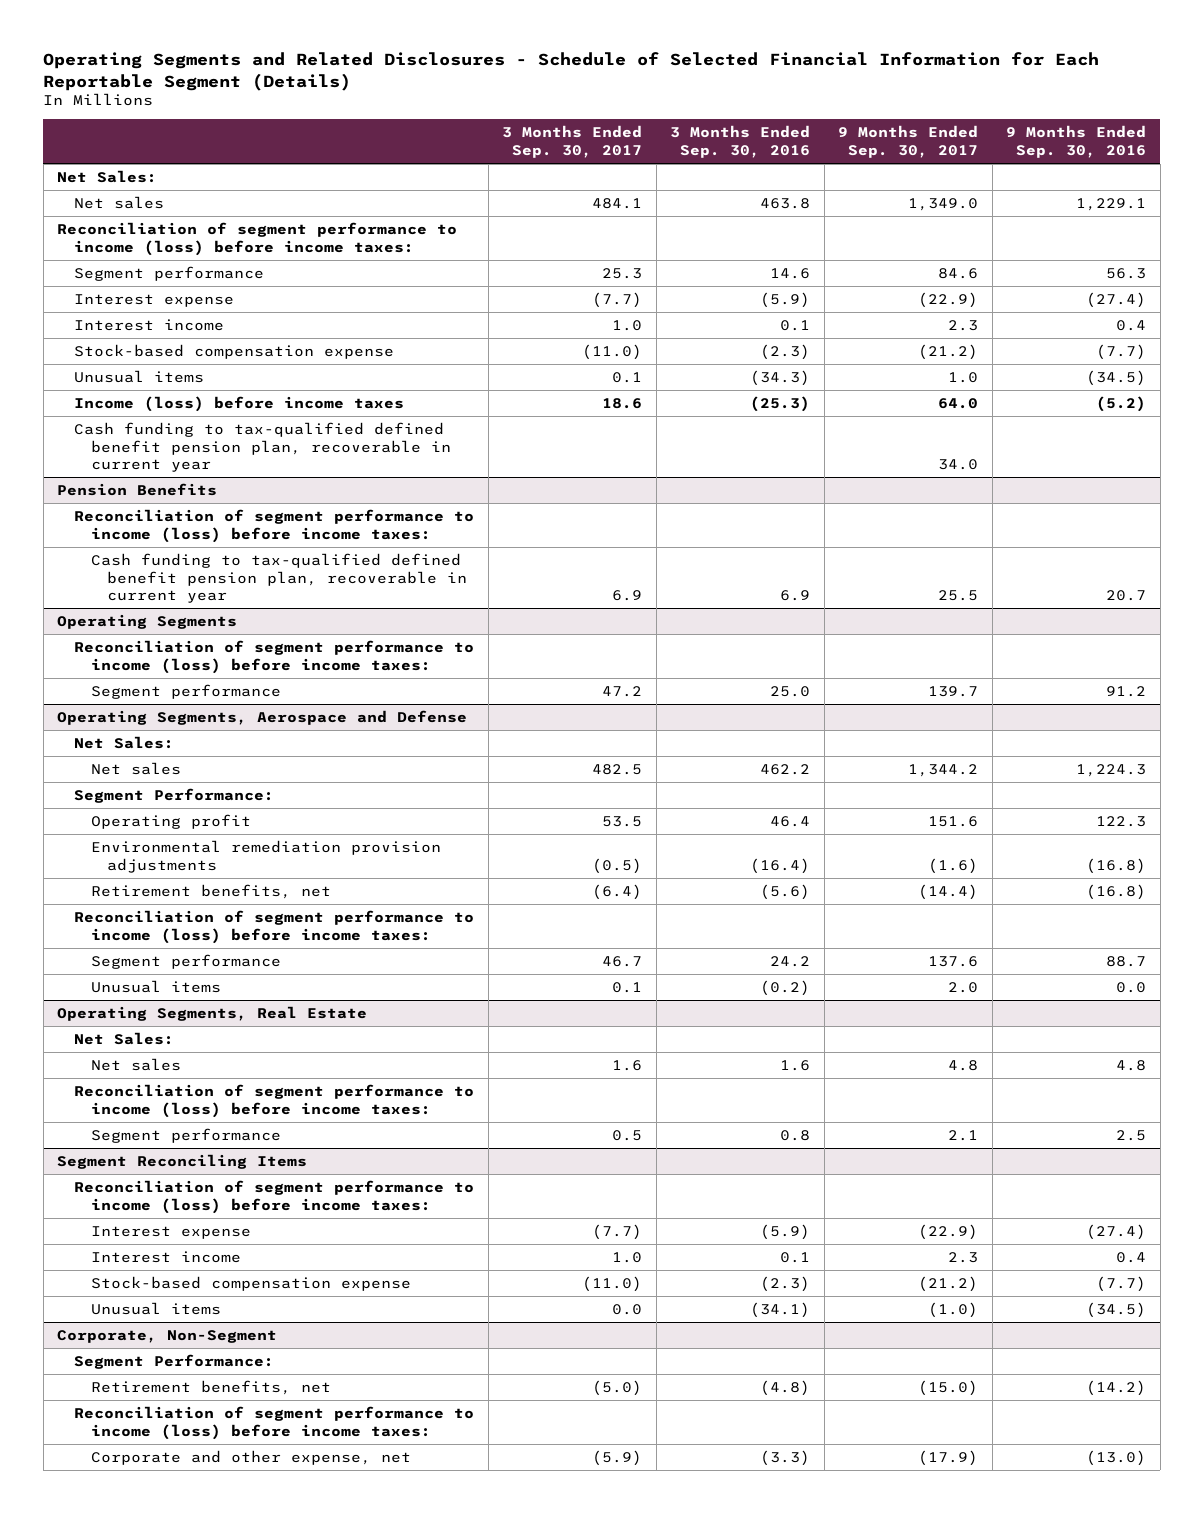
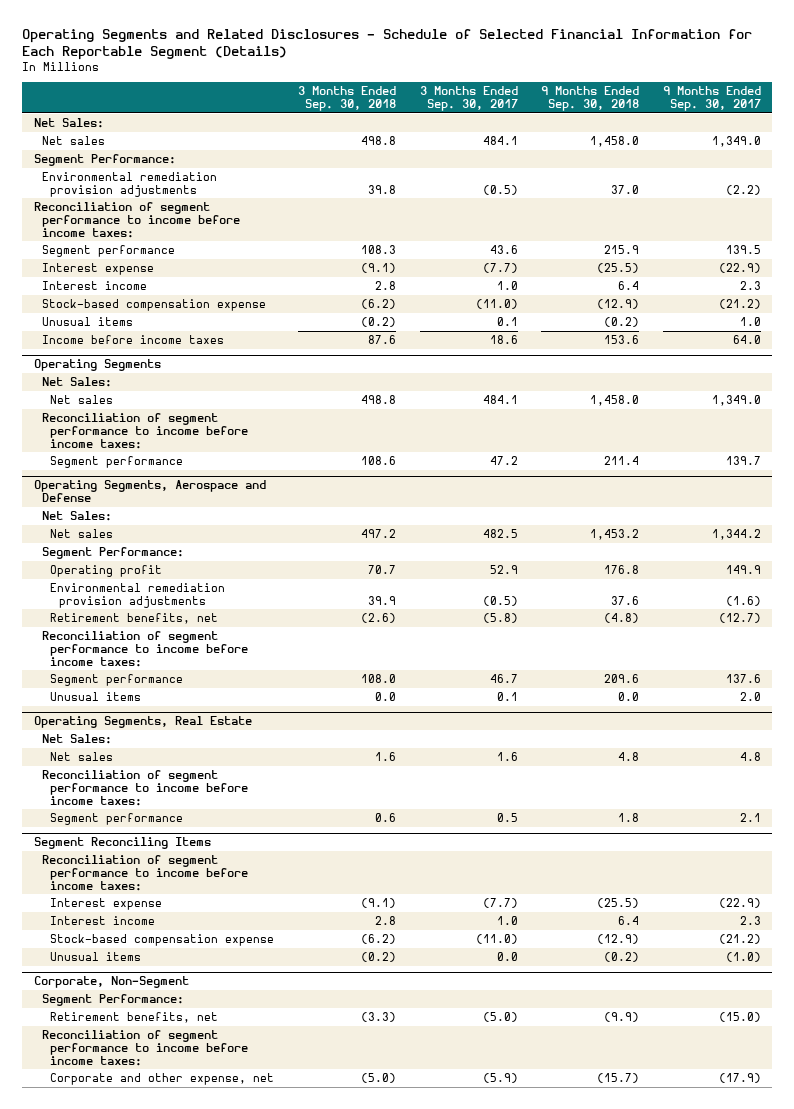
[670,125,811,158] 3 Months Ended Sep. 30, 2016 -> none
[1006,125,1147,158] 9 Months Ended Sep. 30, 2016 -> none
none -> [297,86,396,112] 3 Months Ended Sep. 30, 2018
none -> [541,86,640,112] 9 Months Ended Sep. 30, 2018
none -> [33,153,176,166] Segment Performance:
none -> [42,171,218,197] Environmental remediation provision adjustments
[57,222,458,256] Reconciliation of segment performance to income (loss) before income taxes: -> [33,201,241,238] Reconciliation of segment performance to income before income taxes:
[602,268,643,280] 25.3 -> [489,244,518,254] 43.6
[938,268,979,280] 84.6 -> [725,244,761,254] 139.5
[73,422,451,472] Cash funding to tax-qualified defined benefit pension plan, recoverable in current year -> none
[57,483,218,497] Pension Benefits -> none
[73,509,474,543] Reconciliation of segment performance to income (loss) before income taxes: -> none
[90,553,468,603] Cash funding to tax-qualified defined benefit pension plan, recoverable in current year -> none
[73,396,404,413] Income (loss) before income taxes -> [42,334,225,344] Income before income taxes
none -> [42,376,113,387] Net Sales:
none -> [50,394,114,404] Net sales
[73,640,474,674] Reconciliation of segment performance to income (loss) before income taxes: -> [42,412,249,449] Reconciliation of segment performance to income before income taxes:
[602,816,643,828] 53.5 -> [489,564,518,574] 52.9
[928,816,979,828] 151.6 -> [725,564,761,574] 149.9
[592,884,643,901] (6.4) -> [482,612,518,623] (5.8)
[918,884,979,901] (14.4) -> [718,612,761,623] (12.7)
[73,910,474,944] Reconciliation of segment performance to income (loss) before income taxes: -> [42,630,249,667] Reconciliation of segment performance to income before income taxes:
[73,1084,474,1118] Reconciliation of segment performance to income (loss) before income taxes: -> [42,769,249,806] Reconciliation of segment performance to income before income taxes:
[73,1180,474,1214] Reconciliation of segment performance to income (loss) before income taxes: -> [42,854,249,891] Reconciliation of segment performance to income before income taxes:
[73,1406,474,1440] Reconciliation of segment performance to income (loss) before income taxes: -> [42,1029,249,1066] Reconciliation of segment performance to income before income taxes:

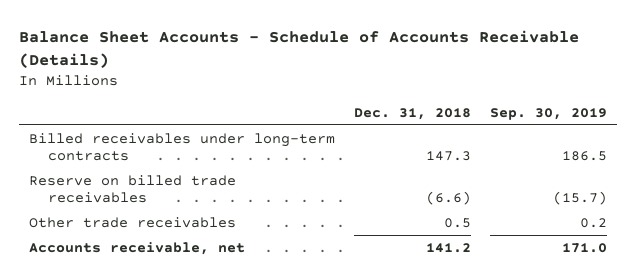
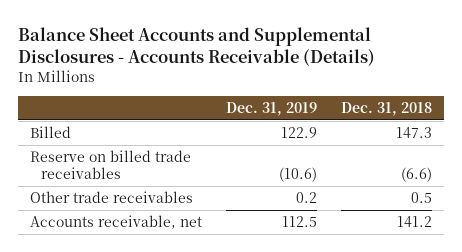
[19,30,580,69] Balance Sheet Accounts - Schedule of Accounts Receivable (Details) -> [18,26,376,66] Balance Sheet Accounts and Supplemental Disclosures - Accounts Receivable (Details)
[490,107,608,120] Sep. 30, 2019 -> none
none -> [226,101,318,116] Dec. 31, 2019
[29,132,336,162] Billed receivables under long-term contracts -> [30,126,72,139] Billed

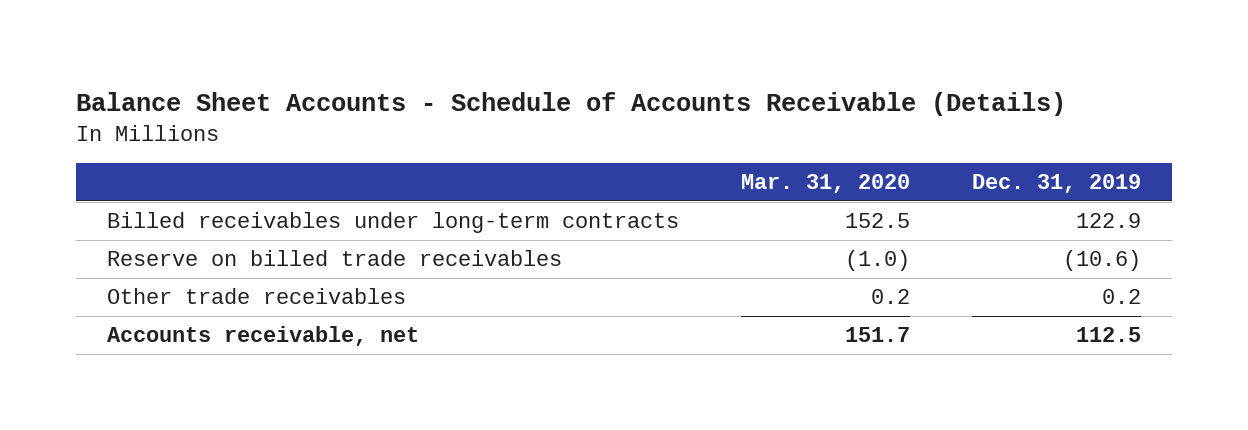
[18,26,376,66] Balance Sheet Accounts and Supplemental Disclosures - Accounts Receivable (Details) -> [76,91,1067,116] Balance Sheet Accounts - Schedule of Accounts Receivable (Details)
[340,101,432,116] Dec. 31, 2018 -> none
none -> [741,174,911,194] Mar. 31, 2020
[30,126,72,139] Billed -> [107,212,680,234] Billed receivables under long-term contracts

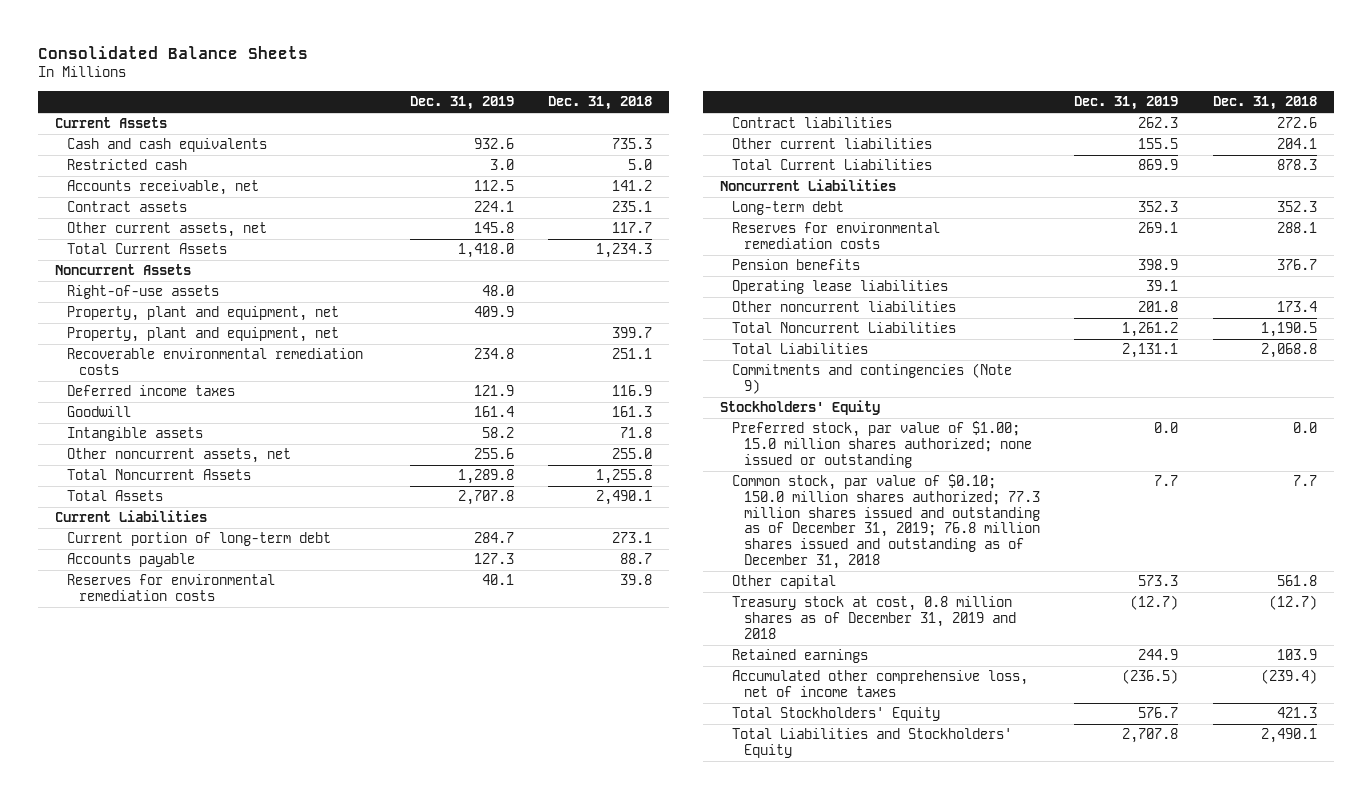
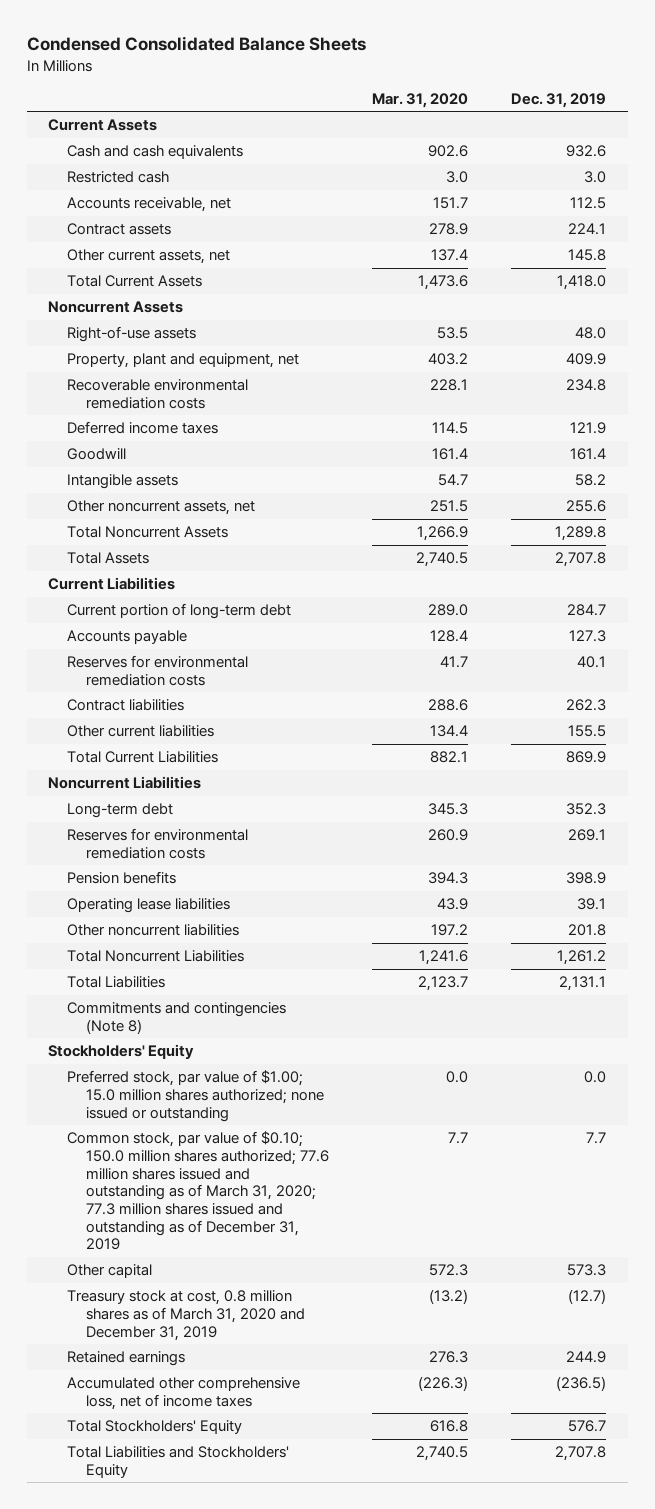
[38,46,309,60] Consolidated Balance Sheets -> [26,36,366,52] Condensed Consolidated Balance Sheets
[548,96,653,111] Dec. 31, 2018 -> none
none -> [371,92,468,108] Mar. 31, 2020
[67,327,340,343] Property, plant and equipment, net -> none
[732,363,1013,395] Commitments and contingencies (Note 9) -> [66,1002,286,1034] Commitments and contingencies (Note 8)
[732,474,1040,569] Common stock, par value of $0.10; 150.0 million shares authorized; 77.3 million shares issued and outstanding as of December 31, 2019; 76.8 million shares issued and outstanding as of December 31, 2018 -> [66,1131,329,1251] Common stock, par value of $0.10; 150.0 million shares authorized; 77.6 million shares issued and outstanding as of March 31, 2020; 77.3 million shares issued and outstanding as of December 31, 2019
[732,596,1016,639] Treasury stock at cost, 0.8 million shares as of December 31, 2019 and 2018 -> [66,1290,305,1341] Treasury stock at cost, 0.8 million shares as of March 31, 2020 and December 31, 2019

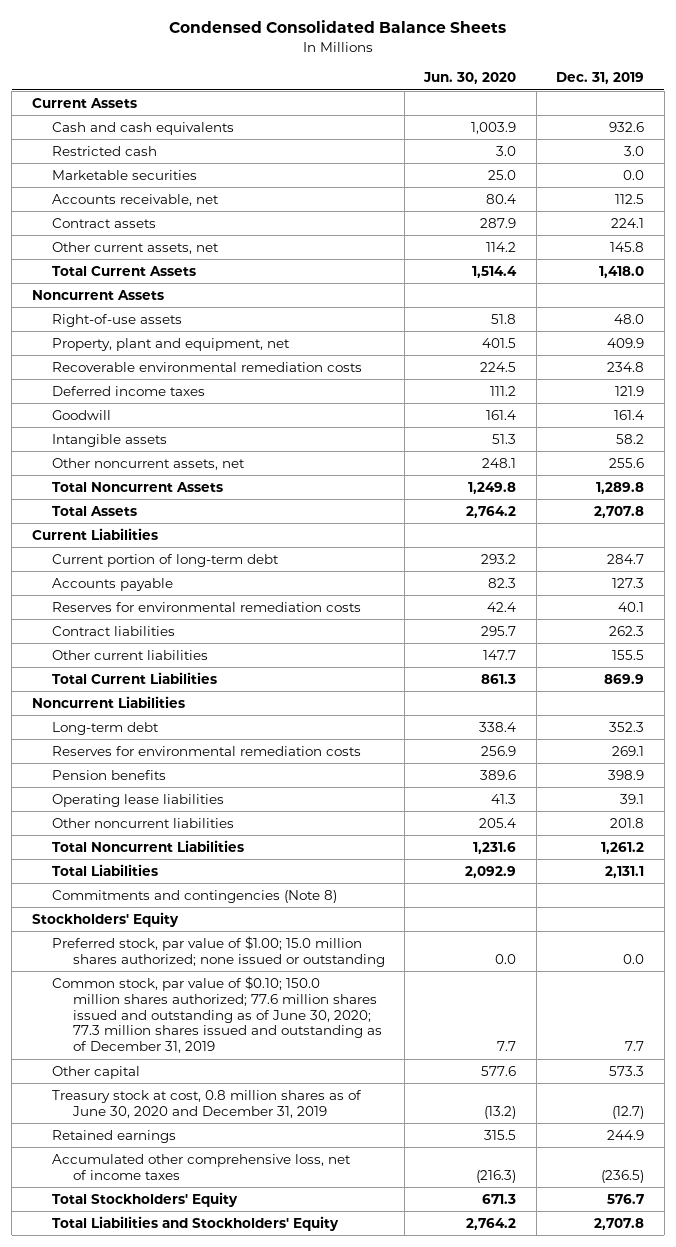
[371,92,468,108] Mar. 31, 2020 -> none
none -> [423,72,517,85] Jun. 30, 2020
none -> [52,170,198,181] Marketable securities
[66,1131,329,1251] Common stock, par value of $0.10; 150.0 million shares authorized; 77.6 million shares issued and outstanding as of March 31, 2020; 77.3 million shares issued and outstanding as of December 31, 2019 -> [52,976,382,1054] Common stock, par value of $0.10; 150.0 million shares authorized; 77.6 million shares issued and outstanding as of June 30, 2020; 77.3 million shares issued and outstanding as of December 31, 2019
[66,1290,305,1341] Treasury stock at cost, 0.8 million shares as of March 31, 2020 and December 31, 2019 -> [52,1090,363,1118] Treasury stock at cost, 0.8 million shares as of June 30, 2020 and December 31, 2019

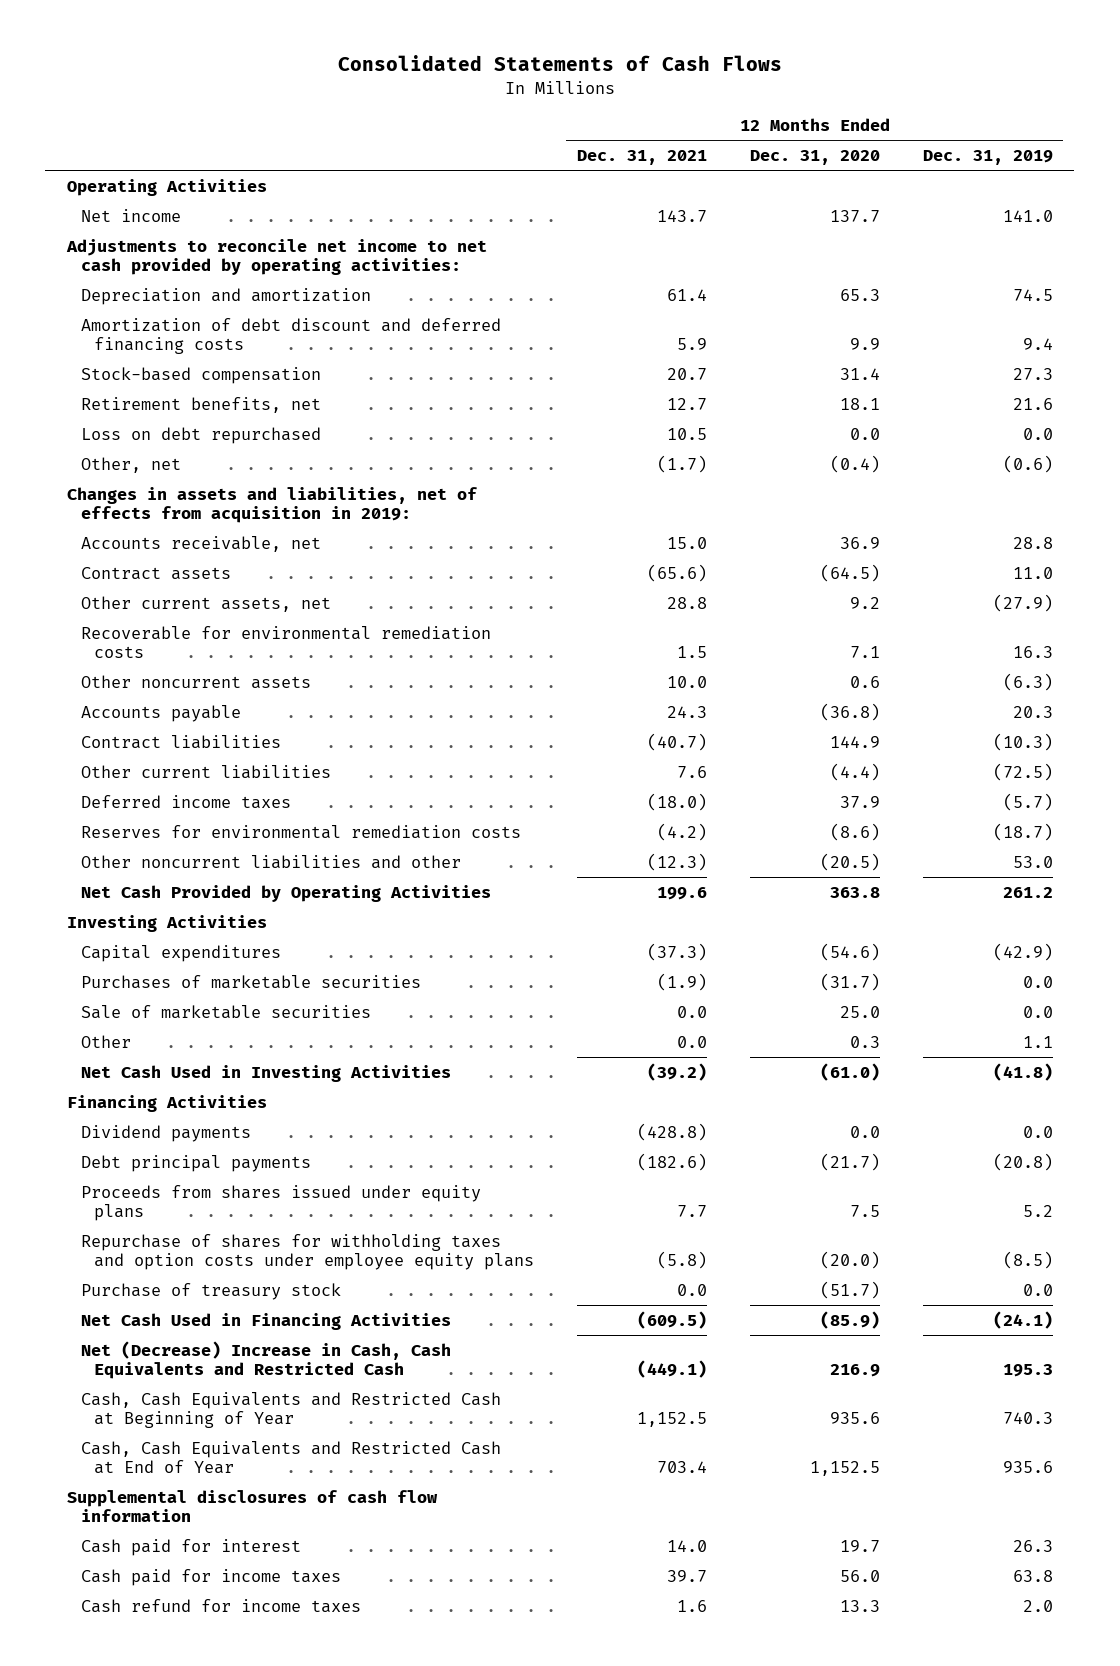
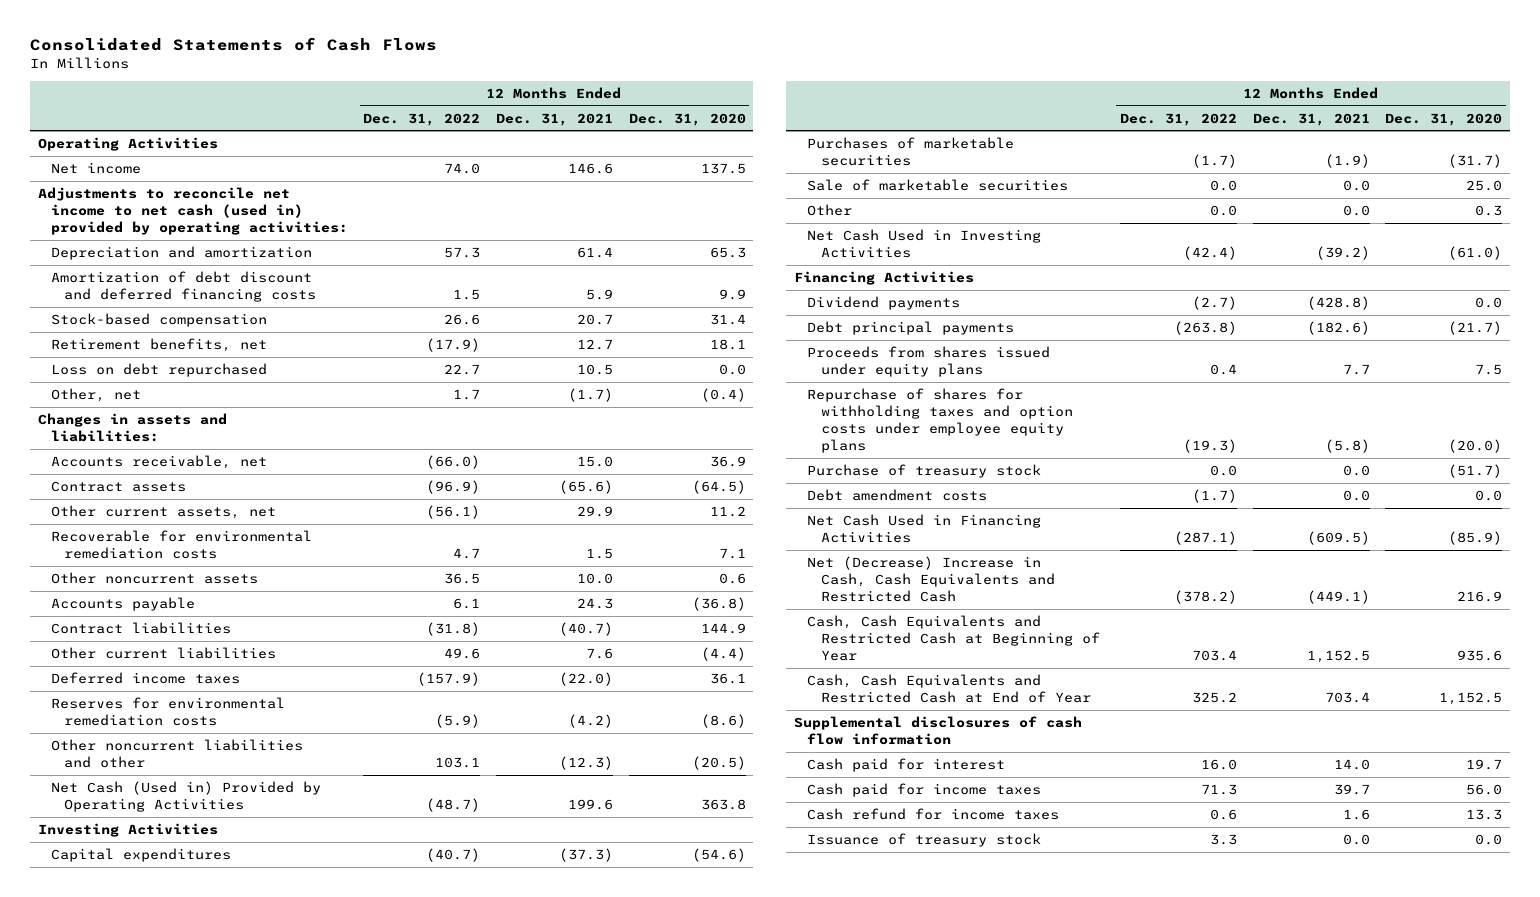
[922,149,1053,165] Dec. 31, 2019 -> none
none -> [363,112,481,126] Dec. 31, 2022
[657,209,708,222] 143.7 -> [567,162,613,174] 146.6
[829,209,880,222] 137.7 -> [700,162,746,174] 137.5
[65,238,487,276] Adjustments to reconcile net income to net cash provided by operating activities: -> [37,186,348,236] Adjustments to reconcile net income to net cash (used in) provided by operating activities:
[66,486,477,524] Changes in assets and liabilities, net of effects from acquisition in 2019: -> [37,412,227,443] Changes in assets and liabilities:
[667,596,708,609] 28.8 -> [576,505,613,517] 29.9
[849,596,880,609] 9.2 -> [709,505,746,517] 11.2
[647,792,708,811] (18.0) -> [558,671,613,686] (22.0)
[839,795,880,808] 37.9 -> [709,672,746,684] 36.1
[80,884,491,902] Net Cash Provided by Operating Activities -> [50,780,321,813] Net Cash (Used in) Provided by Operating Activities
none -> [807,488,988,501] Debt amendment costs
none -> [807,832,1042,847] Issuance of treasury stock

